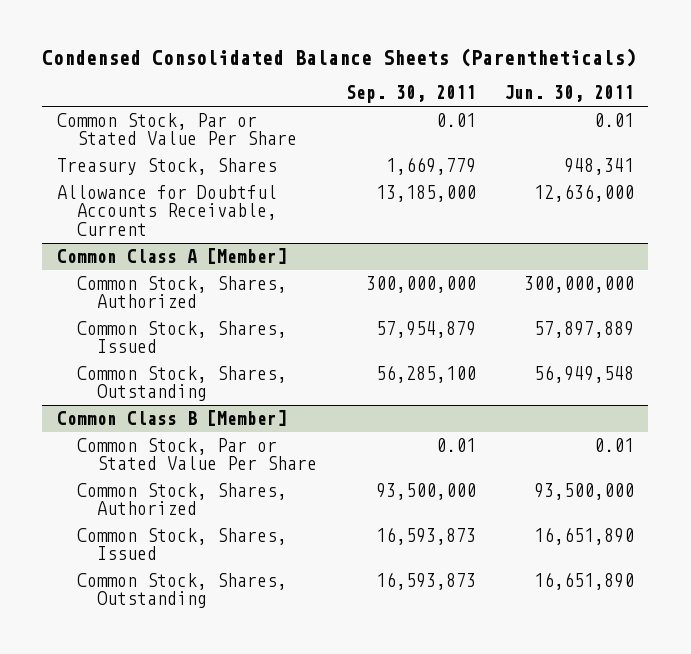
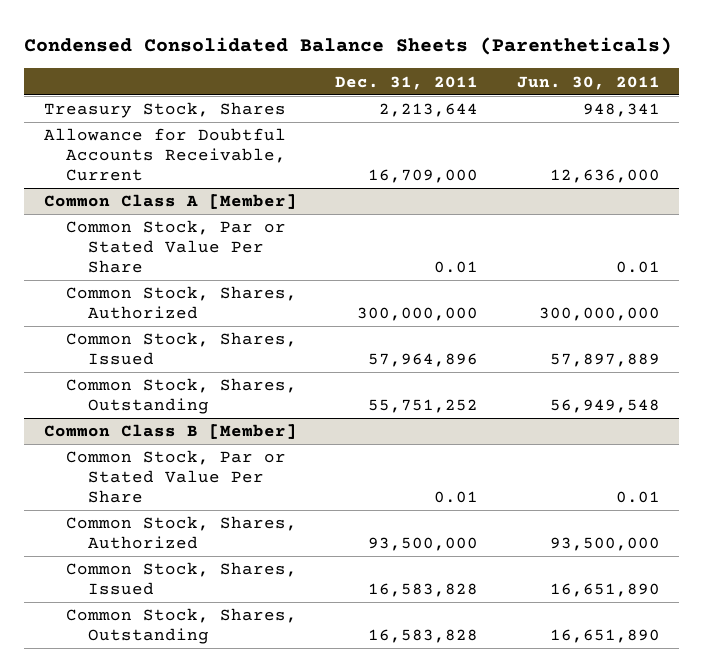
[345,85,476,104] Sep. 30, 2011 -> none
none -> [335,75,479,90] Dec. 31, 2011
[56,113,298,146] Common Stock, Par or Stated Value Per Share -> none
none -> [66,220,287,273] Common Stock, Par or Stated Value Per Share

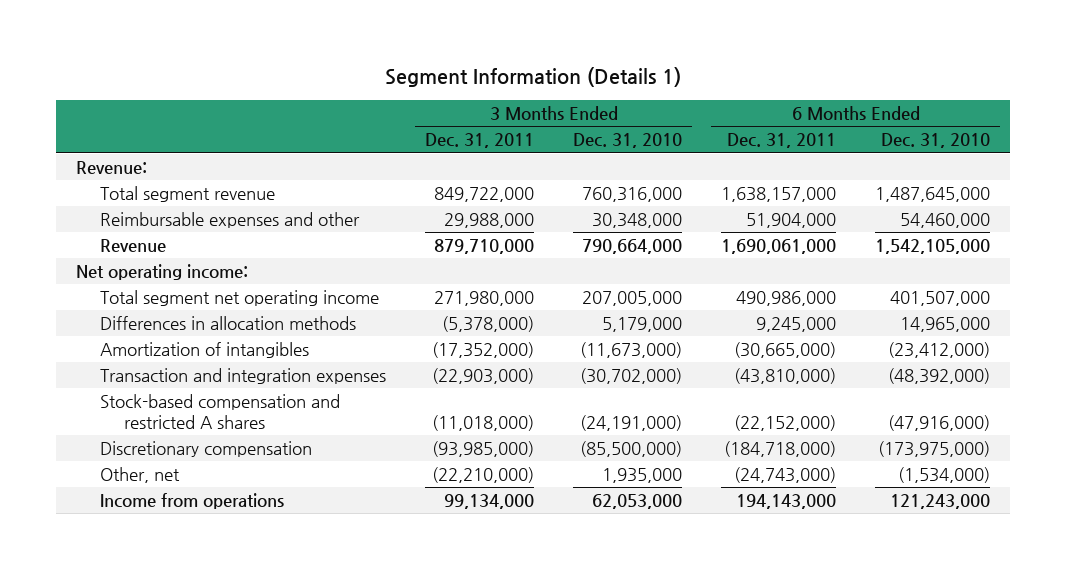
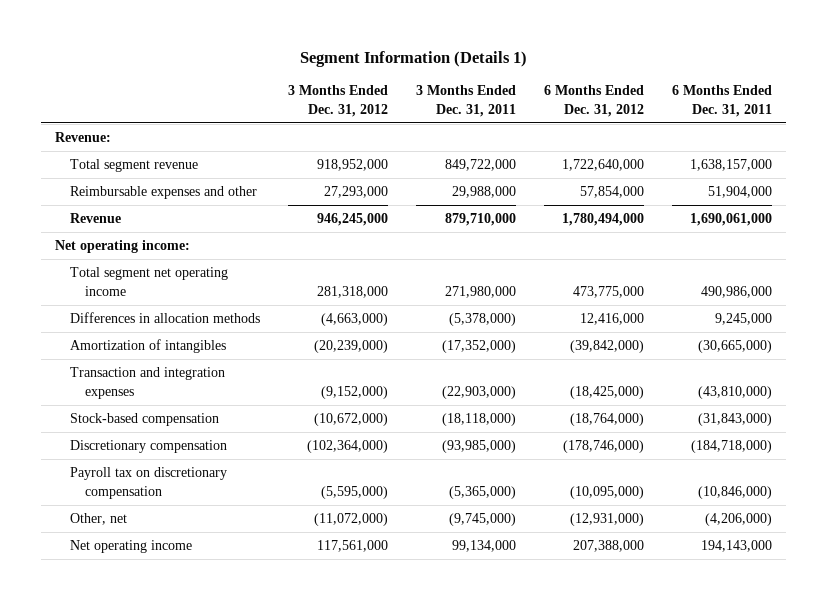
[573,133,683,149] Dec. 31, 2010 -> none
[881,133,991,149] Dec. 31, 2010 -> none
none -> [288,85,389,117] 3 Months Ended Dec. 31, 2012
none -> [544,85,645,117] 6 Months Ended Dec. 31, 2012
[99,394,340,429] Stock-based compensation and restricted A shares -> none
none -> [70,413,220,427] Stock-based compensation
none -> [70,467,228,499] Payroll tax on discretionary compensation
[432,467,535,484] (22,210,000) -> [449,513,517,527] (9,745,000)
[734,467,837,484] (24,743,000) -> [705,513,773,527] (4,206,000)
[99,493,284,510] Income from operations -> [70,540,193,554] Net operating income

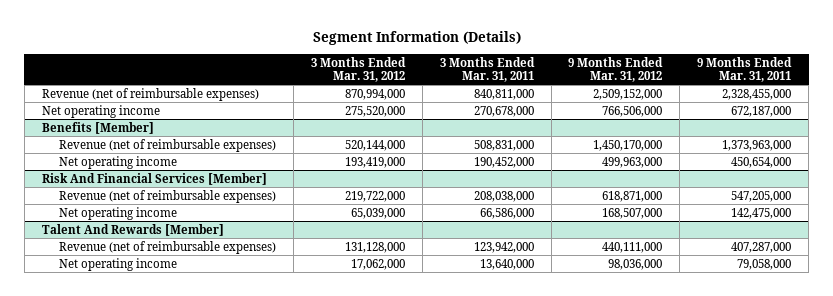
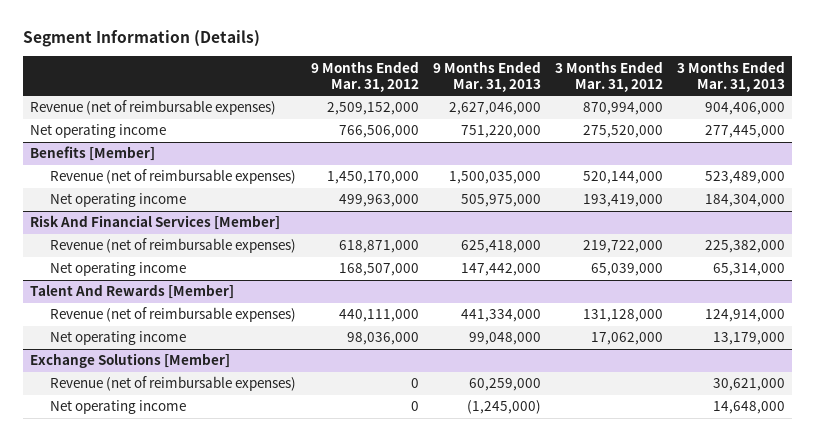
[439,56,535,83] 3 Months Ended Mar. 31, 2011 -> none
[697,56,793,83] 9 Months Ended Mar. 31, 2011 -> none
none -> [432,60,541,92] 9 Months Ended Mar. 31, 2013
none -> [677,60,786,92] 3 Months Ended Mar. 31, 2013
none -> [29,353,230,369] Exchange Solutions [Member]
none -> [50,376,297,392] Revenue (net of reimbursable expenses)
none -> [50,400,187,415] Net operating income

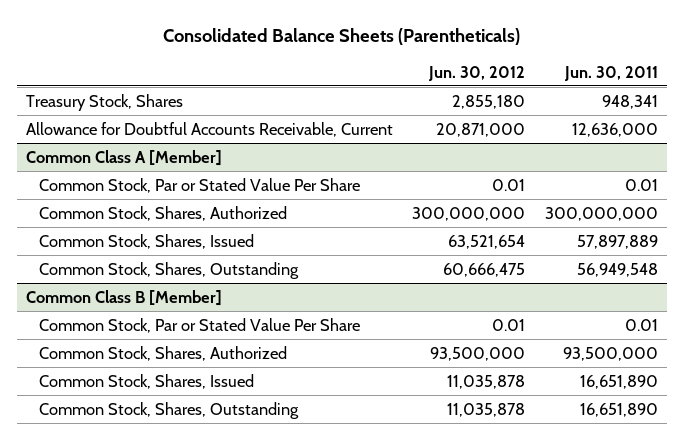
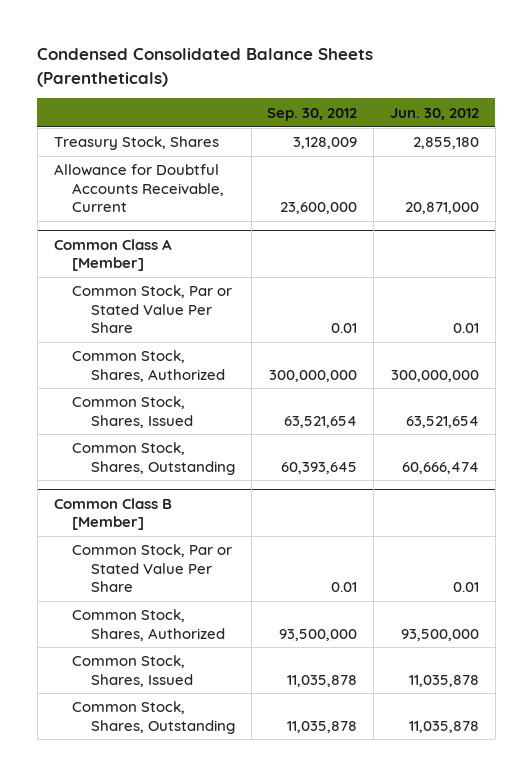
[162,28,520,46] Consolidated Balance Sheets (Parentheticals) -> [37,48,374,87] Condensed Consolidated Balance Sheets (Parentheticals)
[563,65,658,81] Jun. 30, 2011 -> none
none -> [267,107,358,121] Sep. 30, 2012
[443,262,526,277] 60,666,475 -> [401,461,479,474] 60,666,474

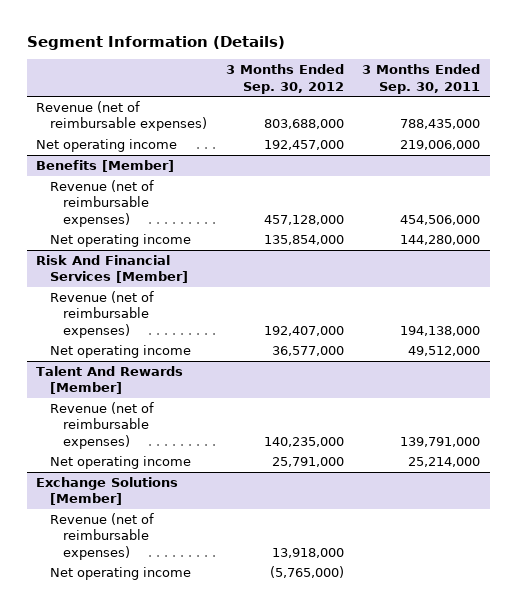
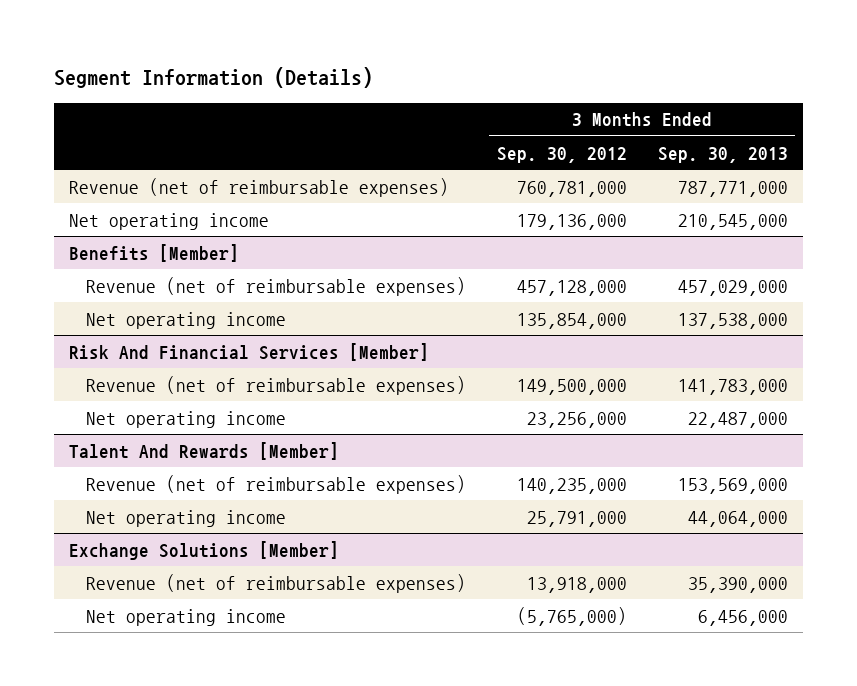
[362,64,481,94] 3 Months Ended Sep. 30, 2011 -> none
none -> [657,146,788,163] Sep. 30, 2013
[263,119,344,130] 803,688,000 -> [516,180,627,197] 760,781,000
[263,140,344,151] 192,457,000 -> [516,213,627,230] 179,136,000
[263,325,344,336] 192,407,000 -> [516,378,627,395] 149,500,000
[271,346,344,357] 36,577,000 -> [526,411,627,428] 23,256,000

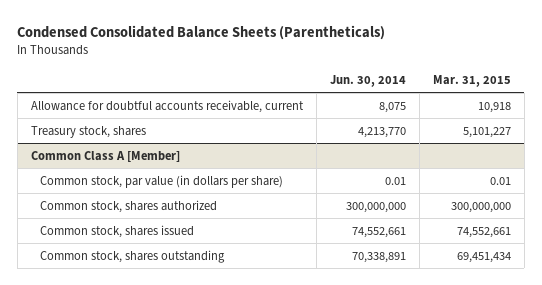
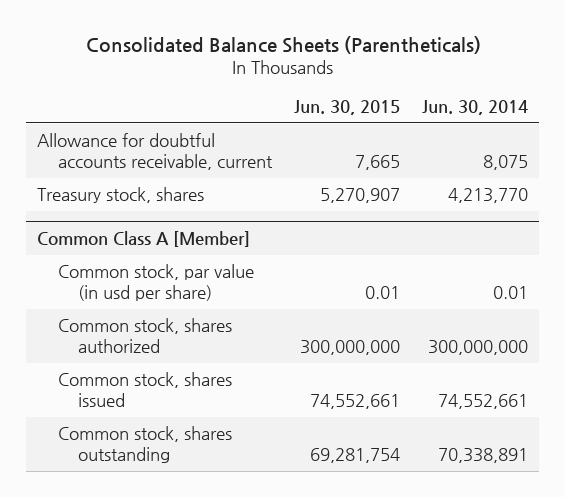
[17,24,386,40] Condensed Consolidated Balance Sheets (Parentheticals) -> [85,36,481,55] Consolidated Balance Sheets (Parentheticals)
[432,74,511,87] Mar. 31, 2015 -> none
none -> [293,99,400,115] Jun. 30, 2015
[39,174,283,188] Common stock, par value (in dollars per share) -> [57,264,254,302] Common stock, par value (in usd per share)

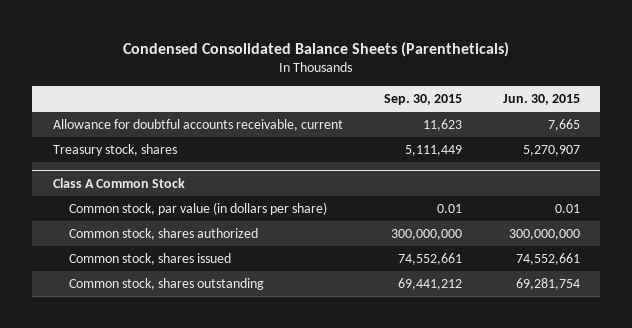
[85,36,481,55] Consolidated Balance Sheets (Parentheticals) -> [123,41,510,57] Condensed Consolidated Balance Sheets (Parentheticals)
[421,99,528,115] Jun. 30, 2014 -> none
none -> [383,94,462,106] Sep. 30, 2015
[37,230,251,247] Common Class A [Member] -> [52,177,185,188] Class A Common Stock
[57,264,254,302] Common stock, par value (in usd per share) -> [69,202,328,216] Common stock, par value (in dollars per share)

